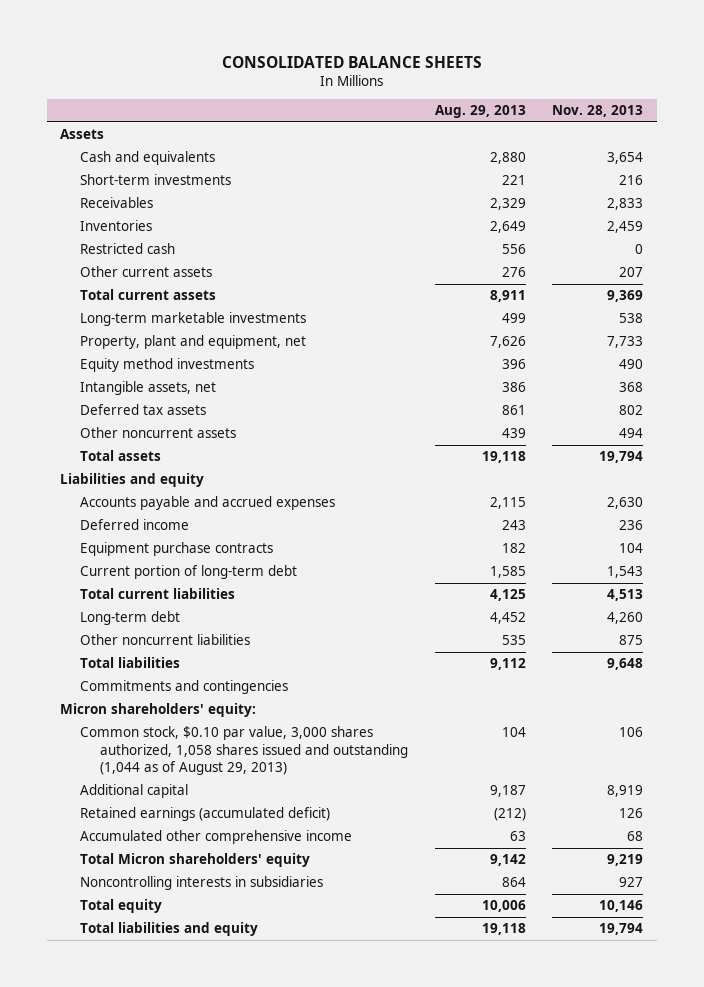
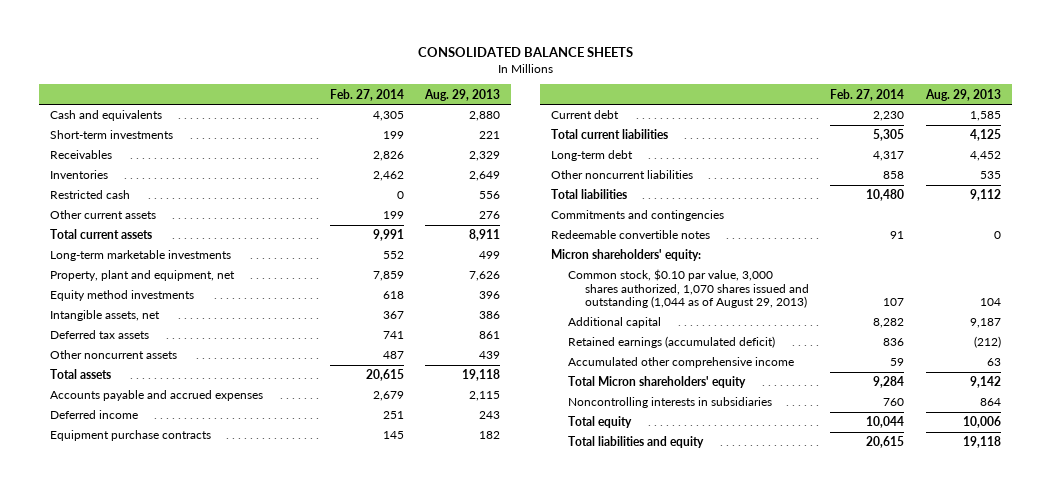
[552,105,644,118] Nov. 28, 2013 -> none
none -> [329,88,404,101] Feb. 27, 2014
[60,129,105,140] Assets -> none
[60,473,205,488] Liabilities and equity -> none
[80,565,298,580] Current portion of long-term debt -> [551,110,620,120] Current debt
none -> [551,230,711,240] Redeemable convertible notes
[80,726,408,776] Common stock, $0.10 par value, 3,000 shares authorized, 1,058 shares issued and outstanding (1,044 as of August 29, 2013) -> [567,269,809,309] Common stock, $0.10 par value, 3,000 shares authorized, 1,070 shares issued and outstanding (1,044 as of August 29, 2013)

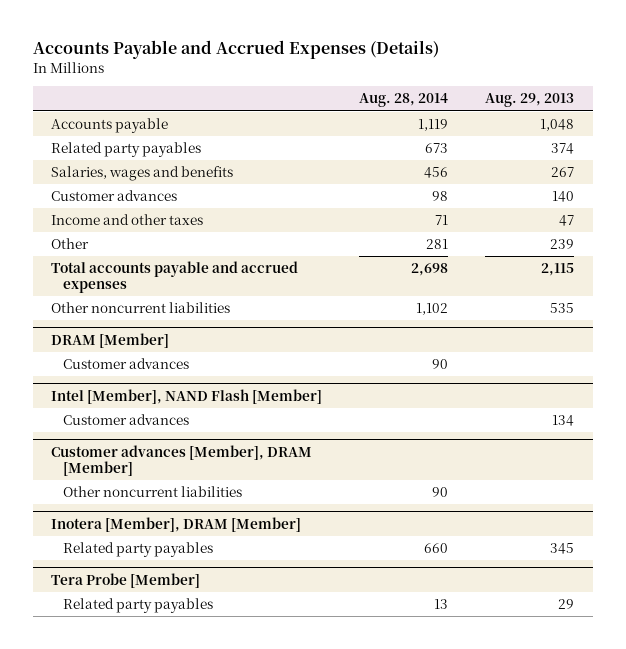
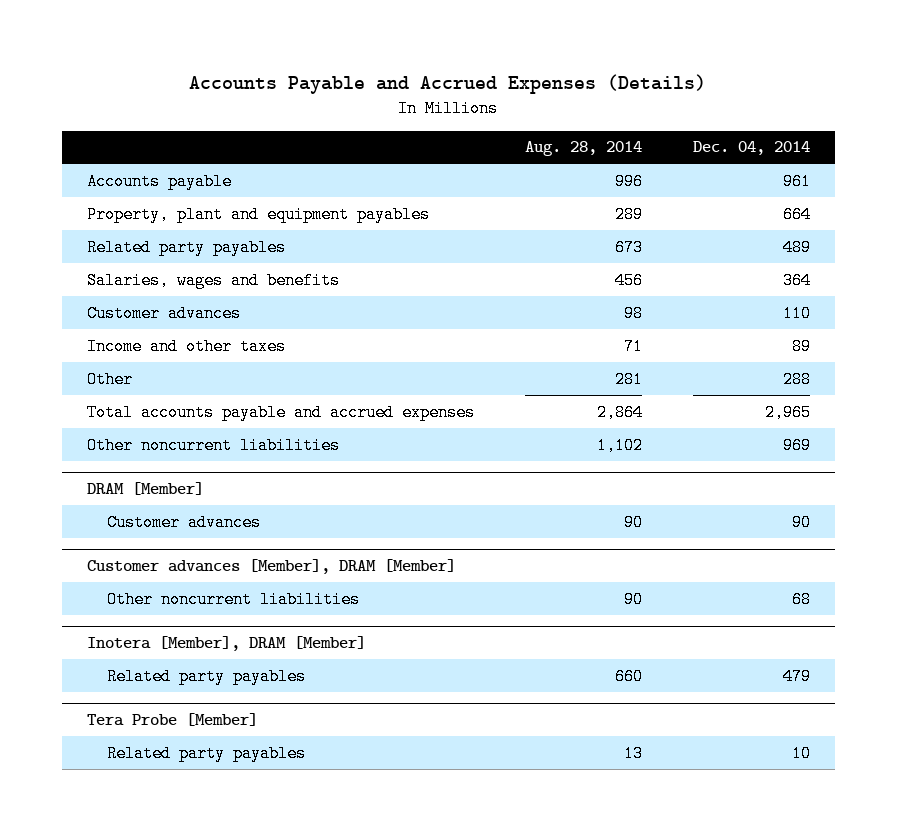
[485,93,575,108] Aug. 29, 2013 -> none
none -> [692,141,810,156] Dec. 04, 2014
[418,119,449,132] 1,119 -> [614,172,643,190] 996
none -> [87,205,431,223] Property, plant and equipment payables
[411,263,449,277] 2,698 -> [596,403,643,421] 2,864
[51,389,323,405] Intel [Member], NAND Flash [Member] -> none
[63,414,190,426] Customer advances -> none

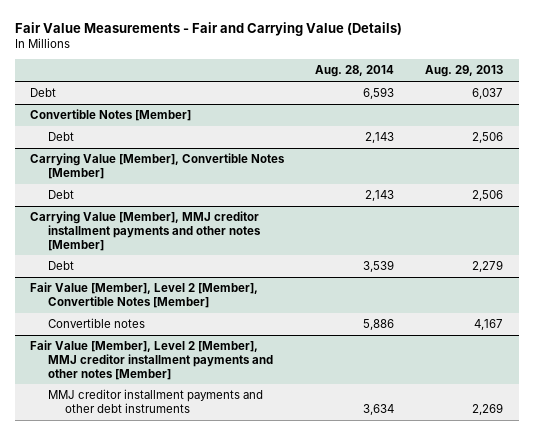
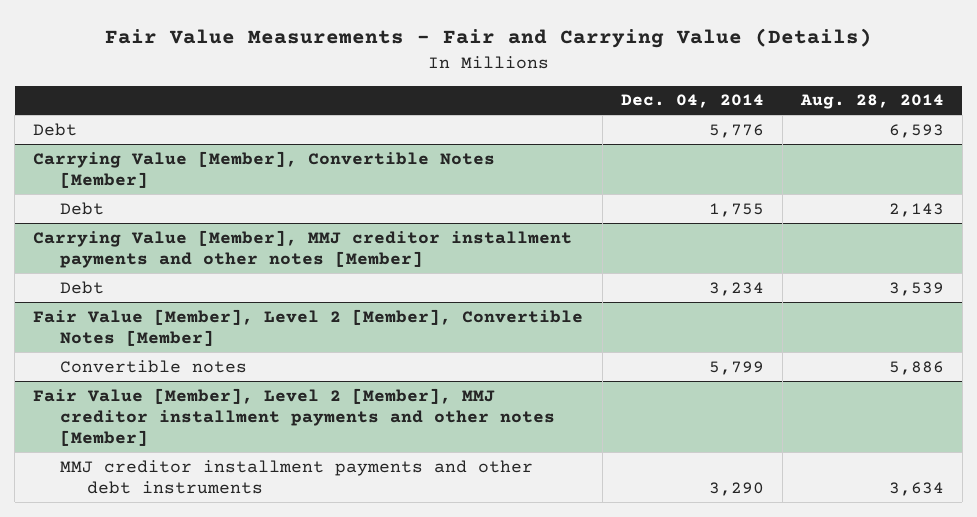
[425,65,504,78] Aug. 29, 2013 -> none
none -> [620,94,764,109] Dec. 04, 2014
[30,109,192,122] Convertible Notes [Member] -> none
[47,132,74,142] Debt -> none

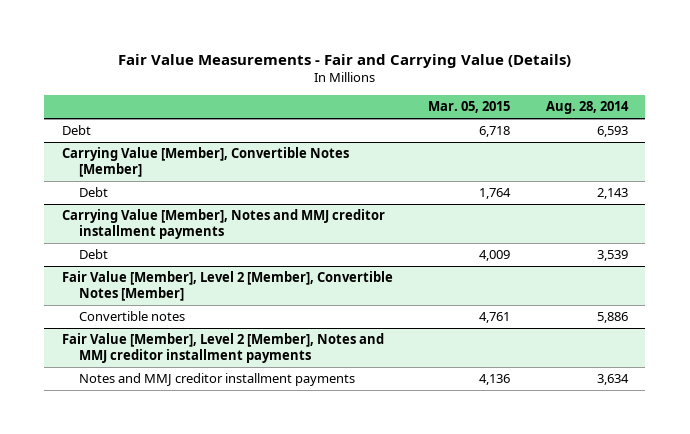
[620,94,764,109] Dec. 04, 2014 -> none
none -> [428,101,511,114] Mar. 05, 2015
[33,229,573,268] Carrying Value [Member], MMJ creditor installment payments and other notes [Member] -> [62,209,386,239] Carrying Value [Member], Notes and MMJ creditor installment payments
[33,387,556,447] Fair Value [Member], Level 2 [Member], MMJ creditor installment payments and other notes [Member] -> [62,333,385,363] Fair Value [Member], Level 2 [Member], Notes and MMJ creditor installment payments
[60,459,534,494] MMJ creditor installment payments and other debt instruments -> [78,373,355,387] Notes and MMJ creditor installment payments

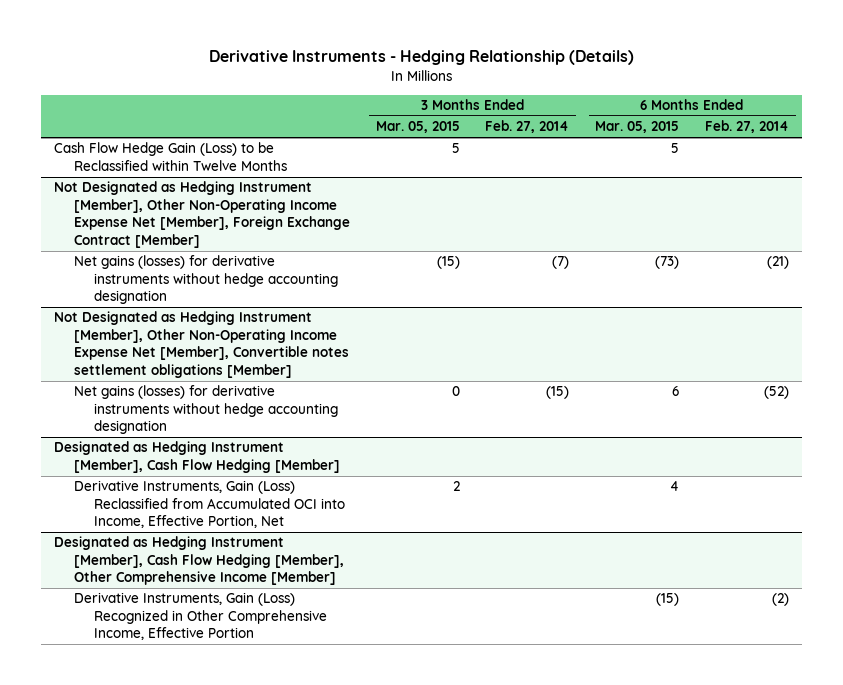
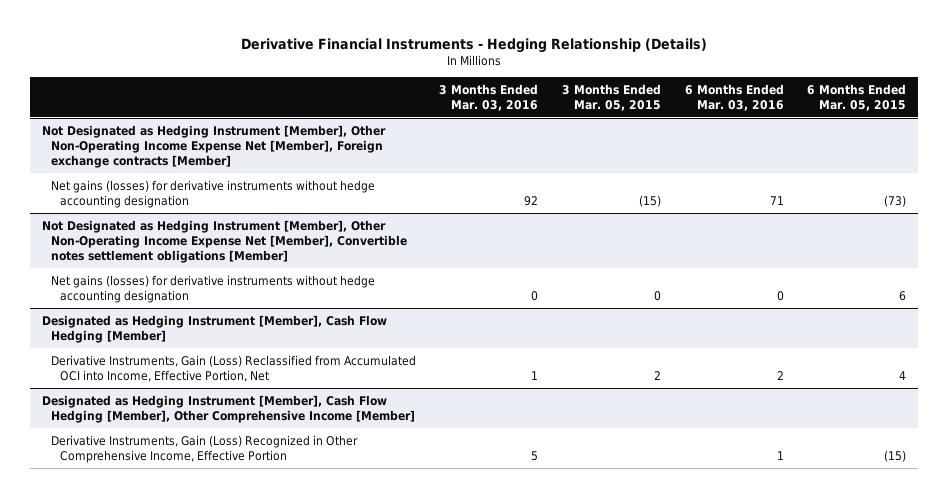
[208,50,634,66] Derivative Instruments - Hedging Relationship (Details) -> [241,37,708,53] Derivative Financial Instruments - Hedging Relationship (Details)
[485,120,570,134] Feb. 27, 2014 -> none
[705,120,790,134] Feb. 27, 2014 -> none
none -> [439,83,539,112] 3 Months Ended Mar. 03, 2016
none -> [684,83,784,112] 6 Months Ended Mar. 03, 2016
[54,142,287,171] Cash Flow Hedge Gain (Loss) to be Reclassified within Twelve Months -> none
[54,181,350,248] Not Designated as Hedging Instrument [Member], Other Non-Operating Income Expense Net [Member], Foreign Exchange Contract [Member] -> [41,124,386,169] Not Designated as Hedging Instrument [Member], Other Non-Operating Income Expense Net [Member], Foreign exchange contracts [Member]

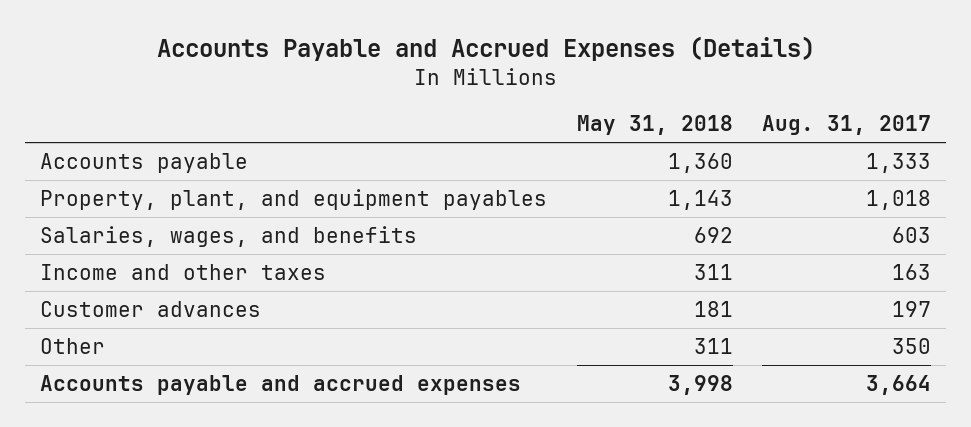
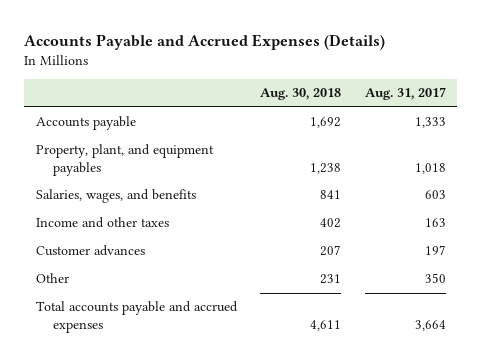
[576,114,733,135] May 31, 2018 -> none
none -> [260,88,342,101] Aug. 30, 2018
[39,374,521,395] Accounts payable and accrued expenses -> [35,301,238,333] Total accounts payable and accrued expenses

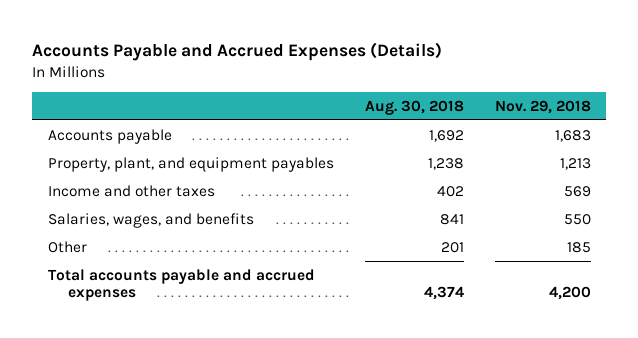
[364,87,446,101] Aug. 31, 2017 -> none
none -> [494,99,591,114] Nov. 29, 2018
[35,245,145,257] Customer advances -> none
[35,189,196,204] Salaries, wages, and benefits -> [47,212,254,228] Salaries, wages, and benefits
[320,274,342,285] 231 -> [440,241,464,253] 201
[310,319,342,331] 4,611 -> [423,286,464,301] 4,374

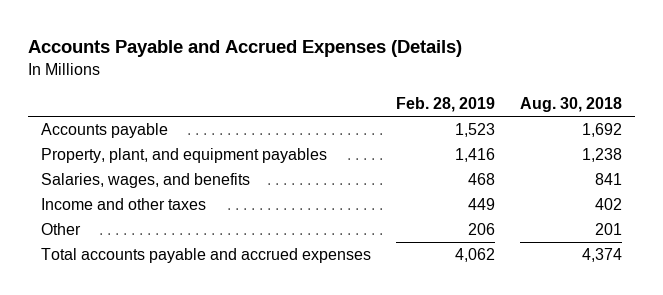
[494,99,591,114] Nov. 29, 2018 -> none
none -> [395,97,495,113] Feb. 28, 2019
[47,184,215,197] Income and other taxes -> [40,198,206,211] Income and other taxes

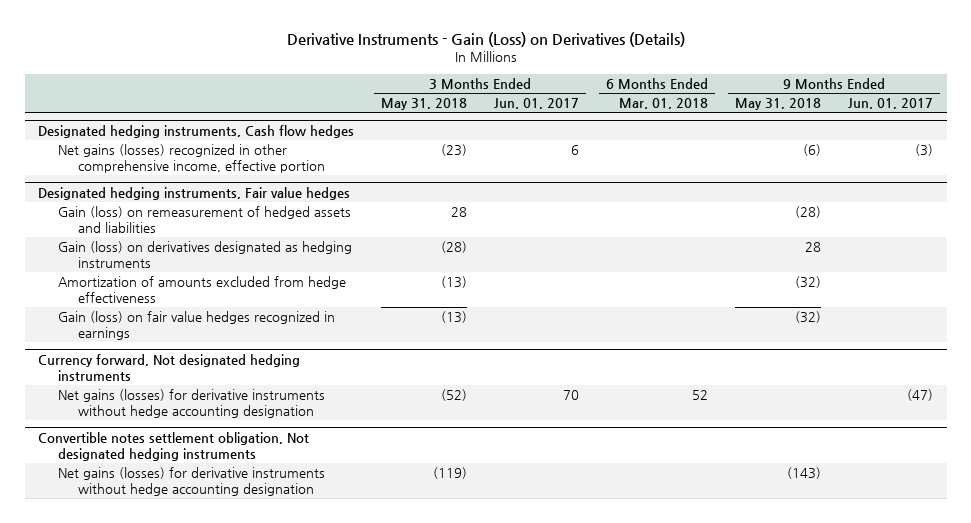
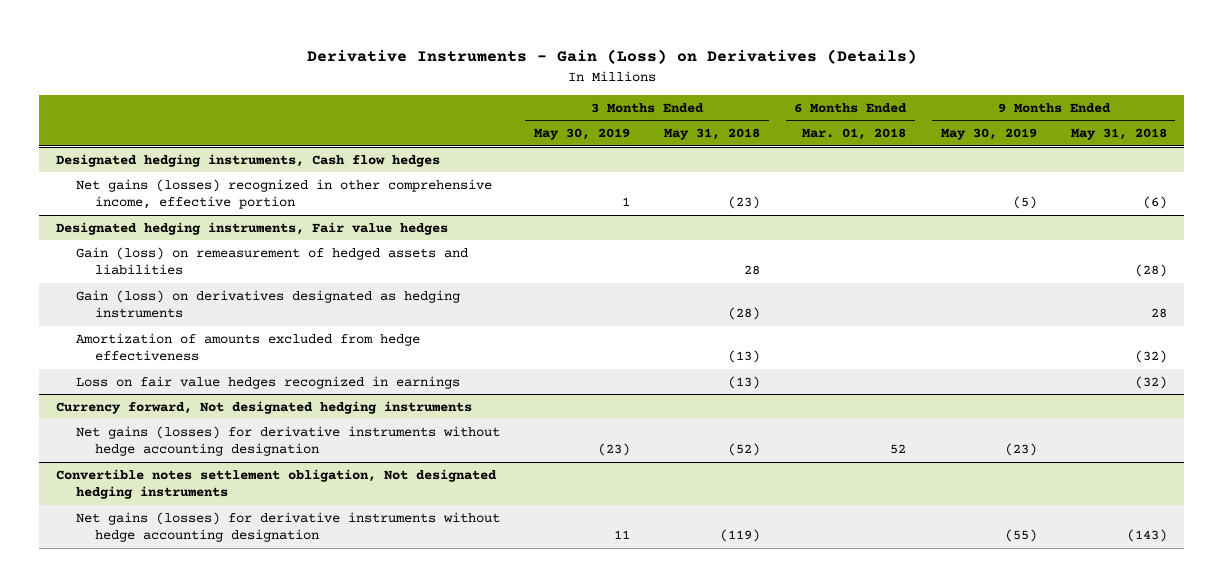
[494,98,580,110] Jun. 01, 2017 -> none
[848,98,934,110] Jun. 01, 2017 -> none
none -> [533,128,630,141] May 30, 2019
none -> [940,128,1037,141] May 30, 2019
[57,310,335,340] Gain (loss) on fair value hedges recognized in earnings -> [75,375,460,389] Loss on fair value hedges recognized in earnings

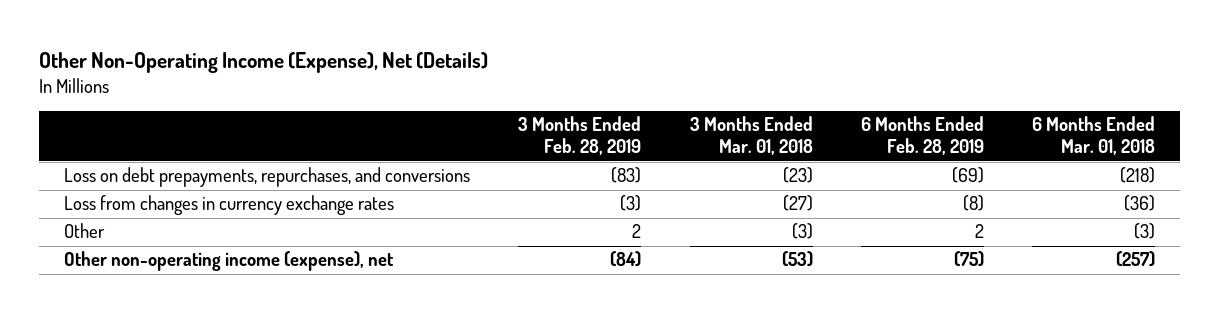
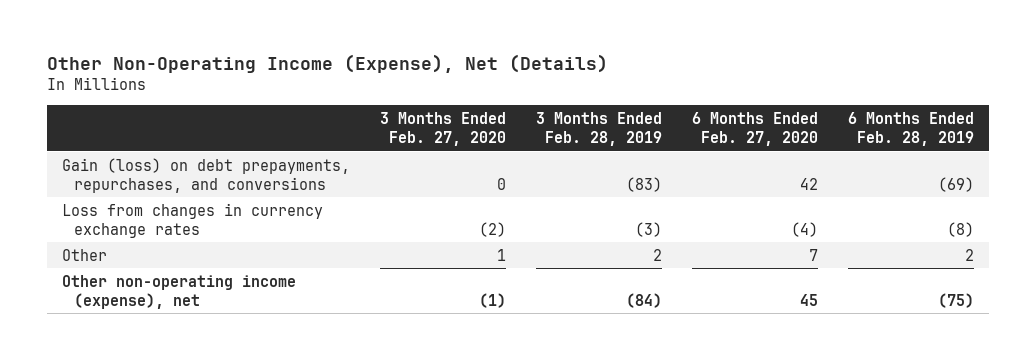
[689,116,813,156] 3 Months Ended Mar. 01, 2018 -> none
[1032,116,1156,156] 6 Months Ended Mar. 01, 2018 -> none
none -> [379,111,506,146] 3 Months Ended Feb. 27, 2020
none -> [692,111,819,146] 6 Months Ended Feb. 27, 2020
[63,167,470,188] Loss on debt prepayments, repurchases, and conversions -> [61,157,350,193] Gain (loss) on debt prepayments, repurchases, and conversions

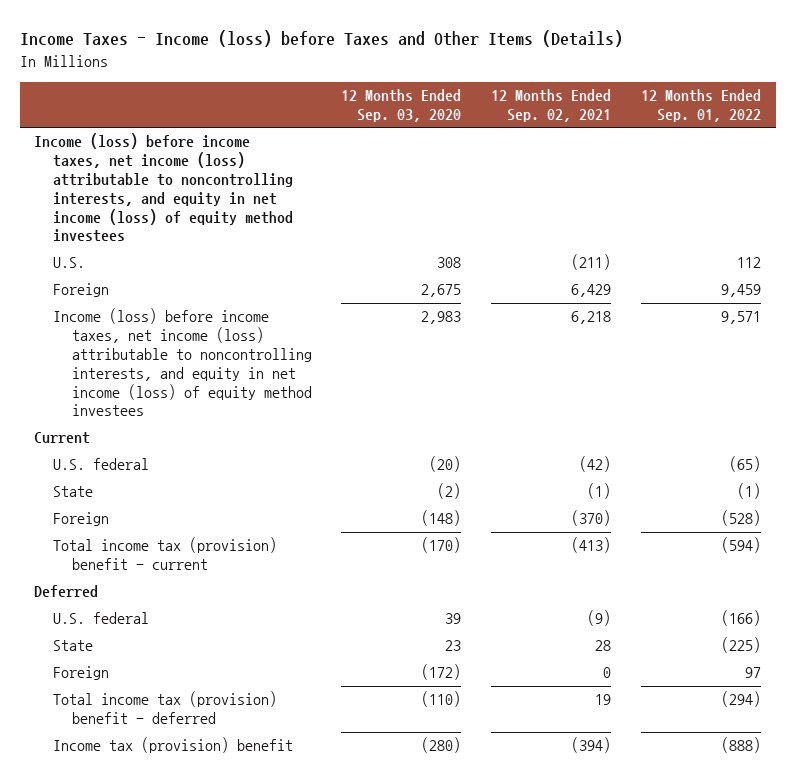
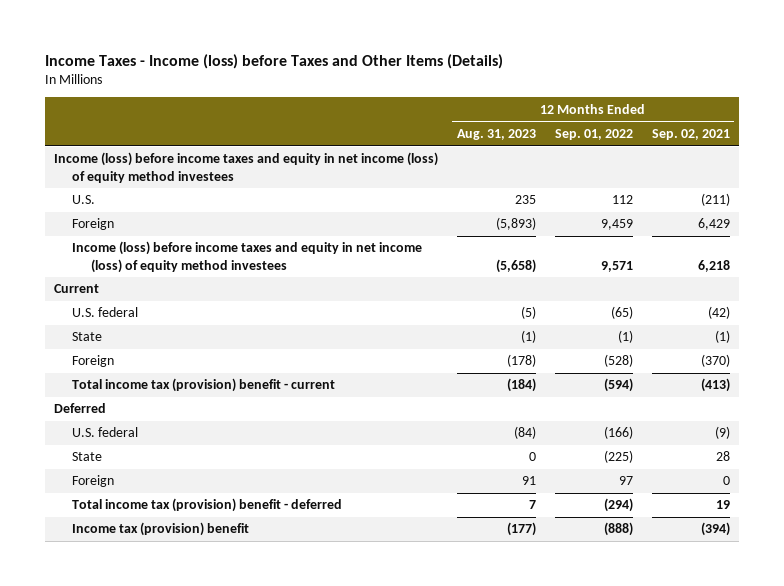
[341,88,462,122] 12 Months Ended Sep. 03, 2020 -> none
none -> [457,128,537,140] Aug. 31, 2023
[34,133,294,243] Income (loss) before income taxes, net income (loss) attributable to noncontrolling interests, and equity in net income (loss) of equity method investees -> [54,152,439,183] Income (loss) before income taxes and equity in net income (loss) of equity method investees
[53,308,312,417] Income (loss) before income taxes, net income (loss) attributable to noncontrolling interests, and equity in net income (loss) of equity method investees -> [72,241,423,273] Income (loss) before income taxes and equity in net income (loss) of equity method investees

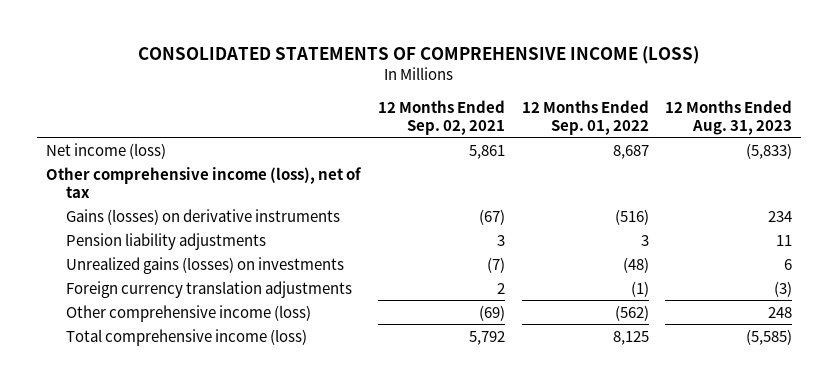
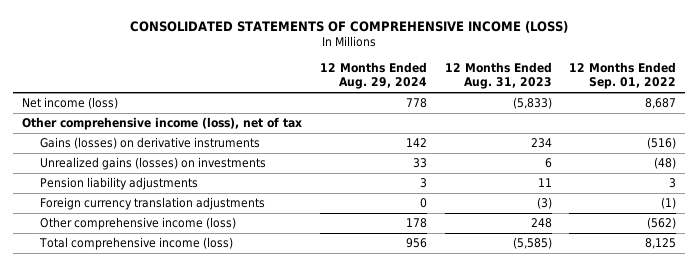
[377,99,505,135] 12 Months Ended Sep. 02, 2021 -> none
none -> [319,61,427,90] 12 Months Ended Aug. 29, 2024
[65,232,266,250] Pension liability adjustments -> [40,177,199,191] Pension liability adjustments

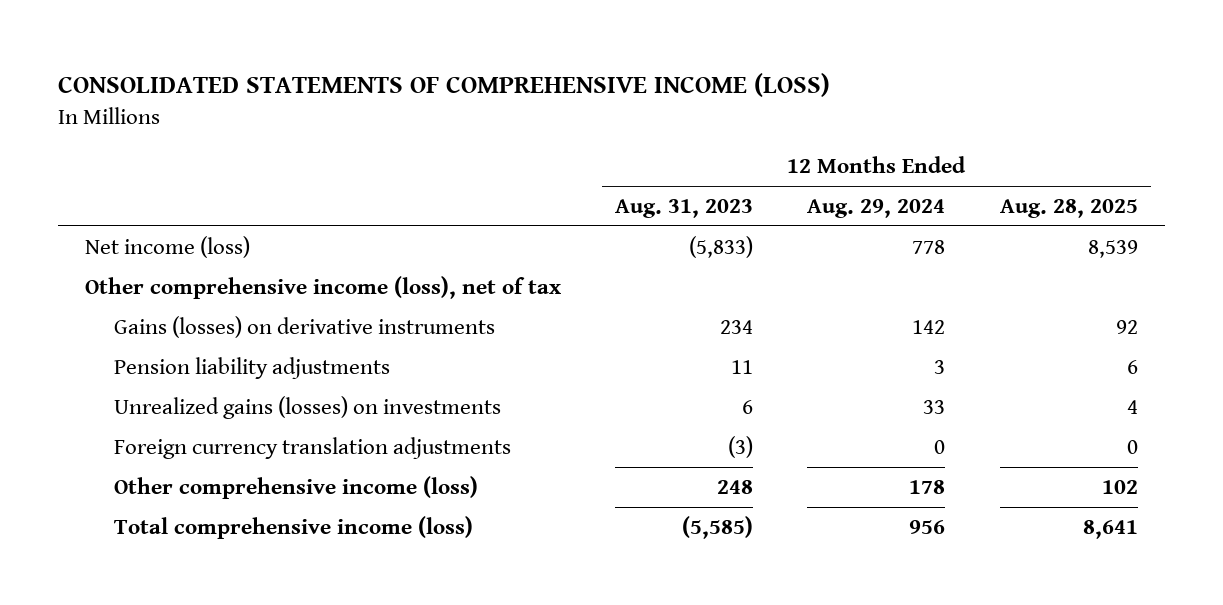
[569,61,677,90] 12 Months Ended Sep. 01, 2022 -> none
none -> [999,198,1138,218] Aug. 28, 2025
[40,157,267,171] Unrealized gains (losses) on investments -> [113,395,501,419] Unrealized gains (losses) on investments

